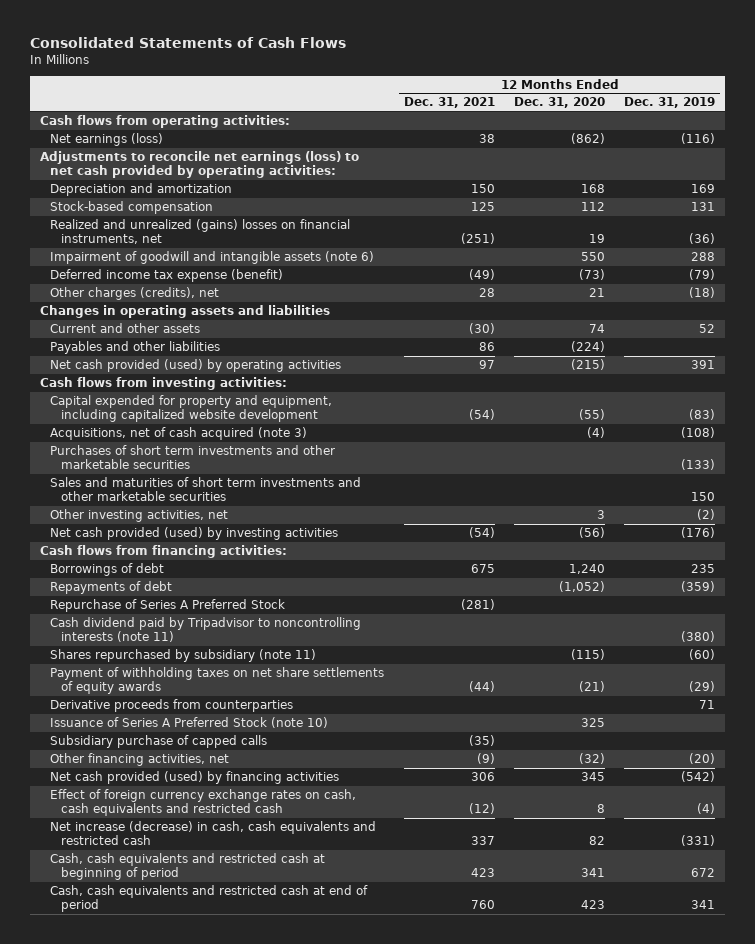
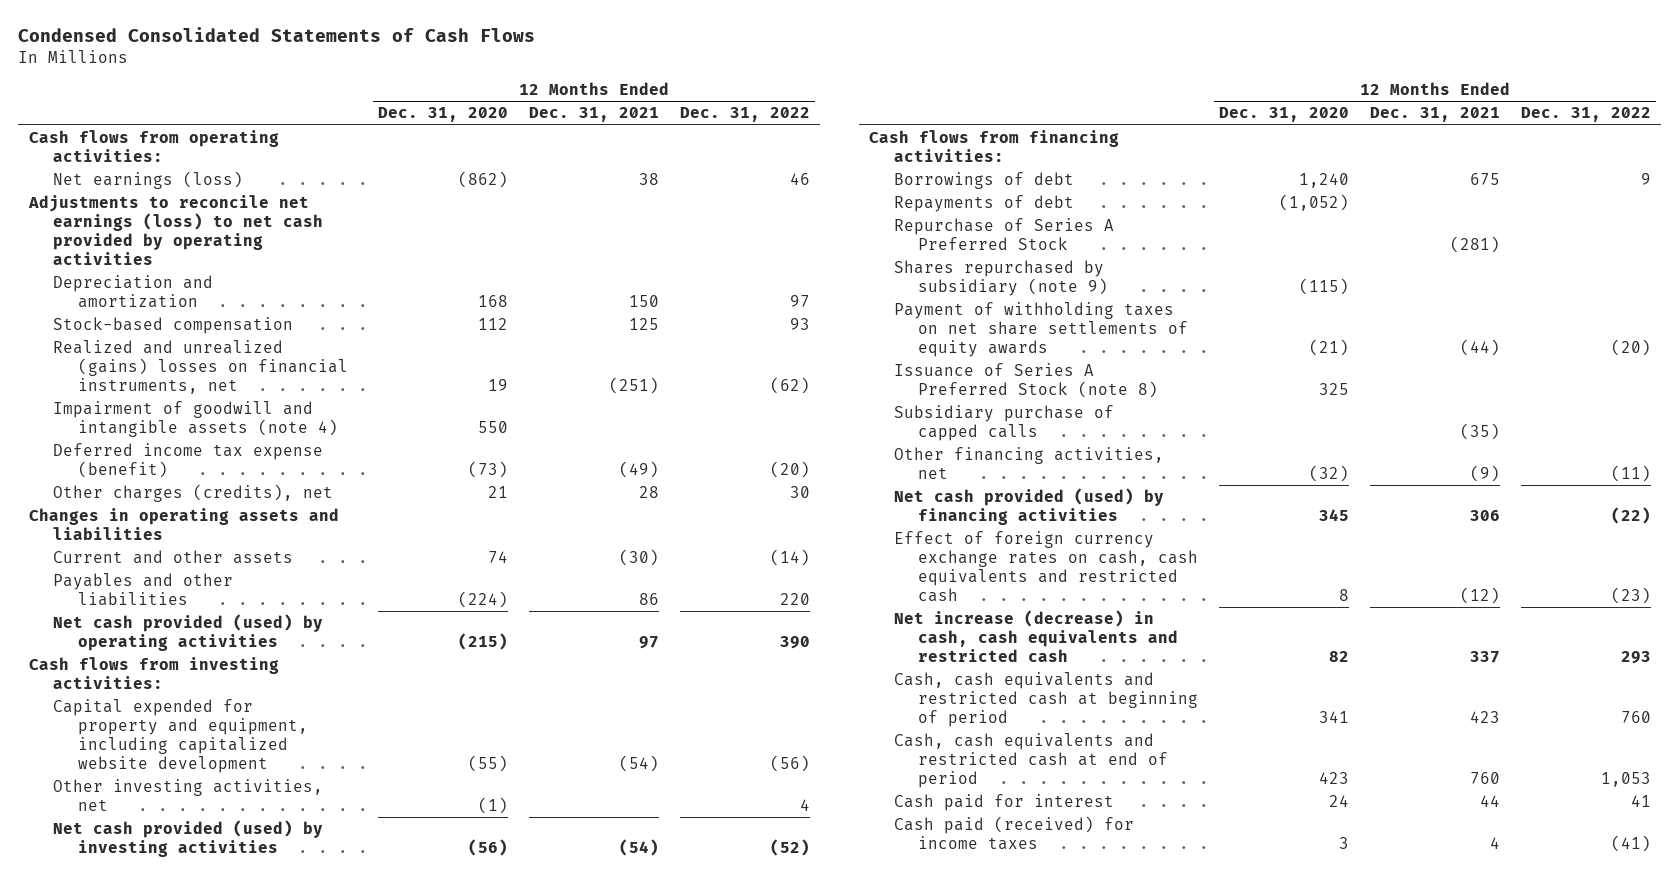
[30,37,347,49] Consolidated Statements of Cash Flows -> [18,27,536,43] Condensed Consolidated Statements of Cash Flows
[624,97,716,109] Dec. 31, 2019 -> none
none -> [680,107,811,123] Dec. 31, 2022
[40,151,360,179] Adjustments to reconcile net earnings (loss) to net cash provided by operating activities: -> [27,194,324,265] Adjustments to reconcile net earnings (loss) to net cash provided by operating activities
[50,251,375,265] Impairment of goodwill and intangible assets (note 6) -> [53,400,338,437] Impairment of goodwill and intangible assets (note 4)
[50,427,308,441] Acquisitions, net of cash acquired (note 3) -> none
[50,445,336,470] Purchases of short term investments and other marketable securities -> none
[50,477,362,502] Sales and maturities of short term investments and other marketable securities -> none
[597,510,606,520] 3 -> [478,796,509,814] (1)
[50,617,362,643] Cash dividend paid by Tripadvisor to noncontrolling interests (note 11) -> none
[50,649,317,663] Shares repurchased by subsidiary (note 11) -> [893,259,1109,296] Shares repurchased by subsidiary (note 9)
[50,699,294,713] Derivative proceeds from counterparties -> none
[50,717,329,729] Issuance of Series A Preferred Stock (note 10) -> [893,362,1159,398] Issuance of Series A Preferred Stock (note 8)
none -> [893,793,1114,811] Cash paid for interest
none -> [893,815,1134,850] Cash paid (received) for income taxes

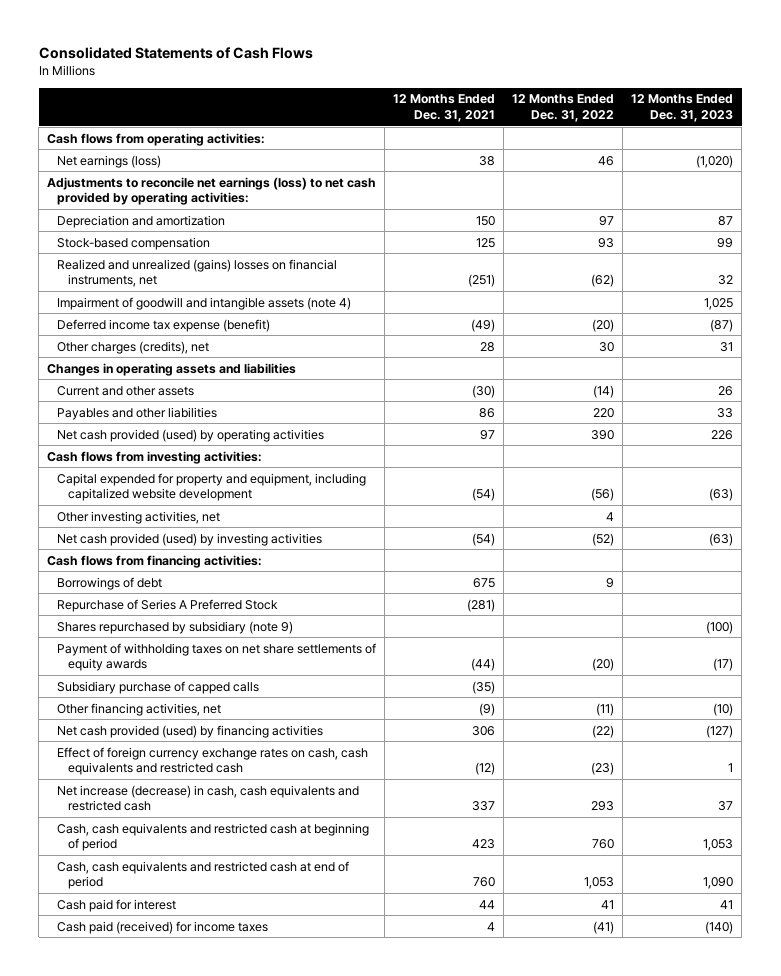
[18,27,536,43] Condensed Consolidated Statements of Cash Flows -> [38,47,313,60] Consolidated Statements of Cash Flows
[378,107,509,123] Dec. 31, 2020 -> none
none -> [631,94,734,123] 12 Months Ended Dec. 31, 2023
[27,194,324,265] Adjustments to reconcile net earnings (loss) to net cash provided by operating activities -> [47,176,377,206] Adjustments to reconcile net earnings (loss) to net cash provided by operating activities:
[893,194,1074,212] Repayments of debt -> none
[893,362,1159,398] Issuance of Series A Preferred Stock (note 8) -> none

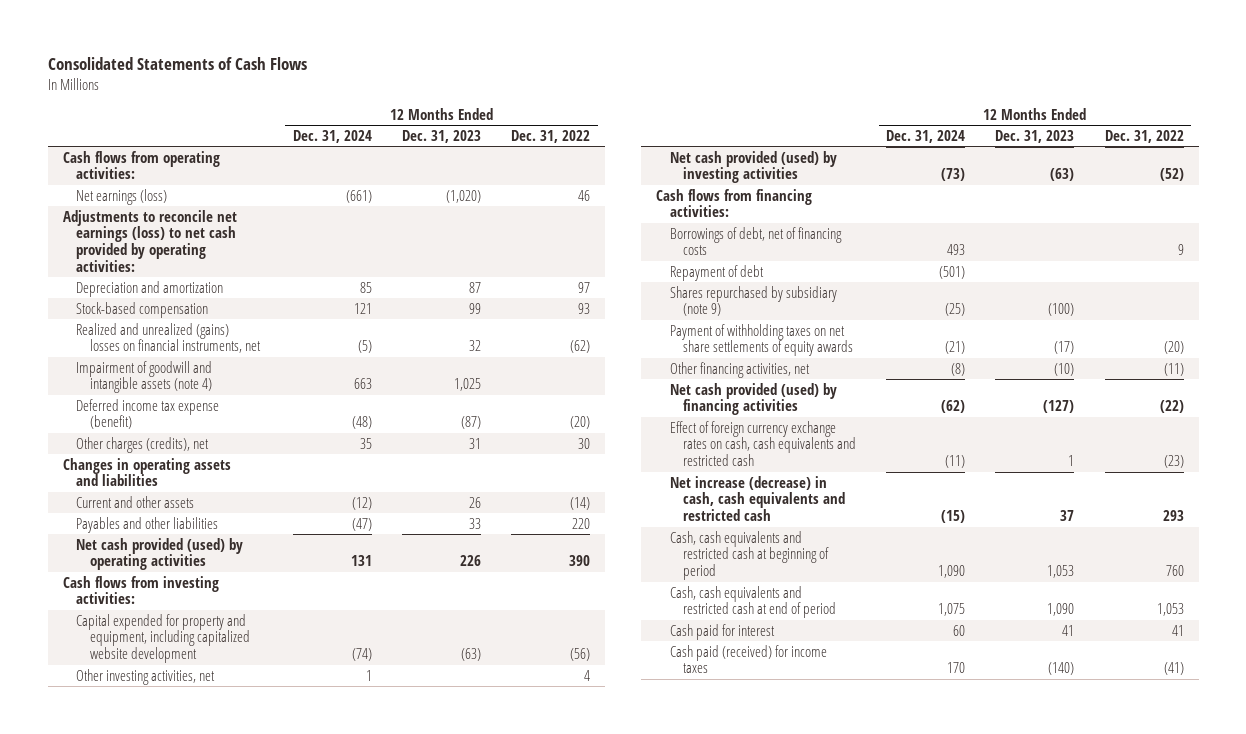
[393,94,496,123] 12 Months Ended Dec. 31, 2021 -> none
none -> [292,129,372,143] Dec. 31, 2024
[57,598,279,612] Repurchase of Series A Preferred Stock -> none
[57,576,163,590] Borrowings of debt -> [669,226,842,256] Borrowings of debt, net of financing costs
none -> [669,264,764,281] Repayment of debt
[57,680,260,694] Subsidiary purchase of capped calls -> none

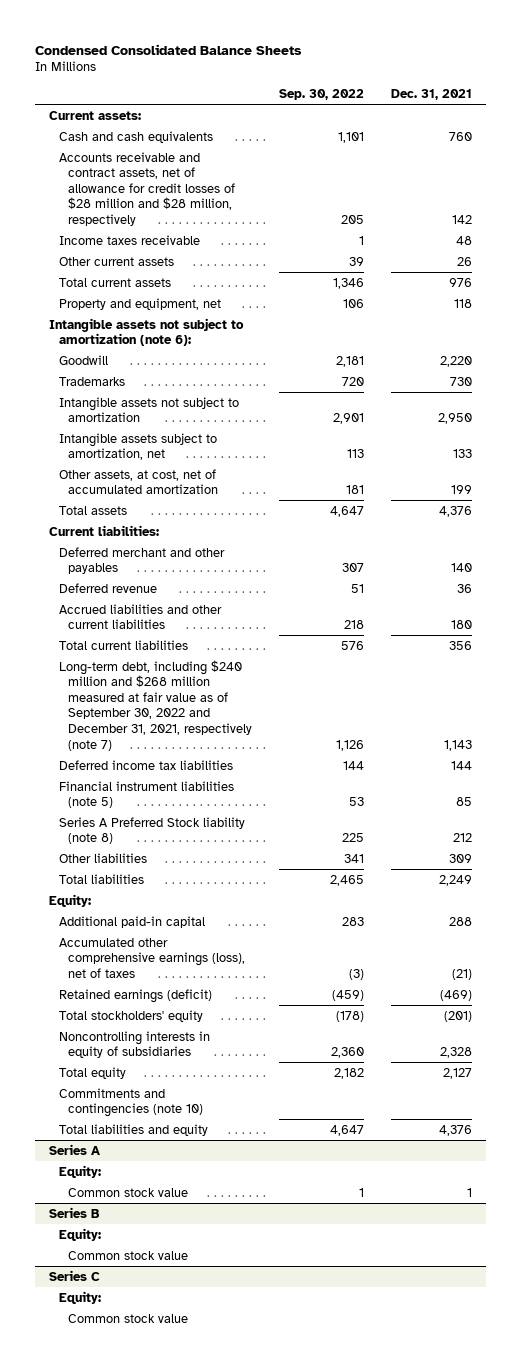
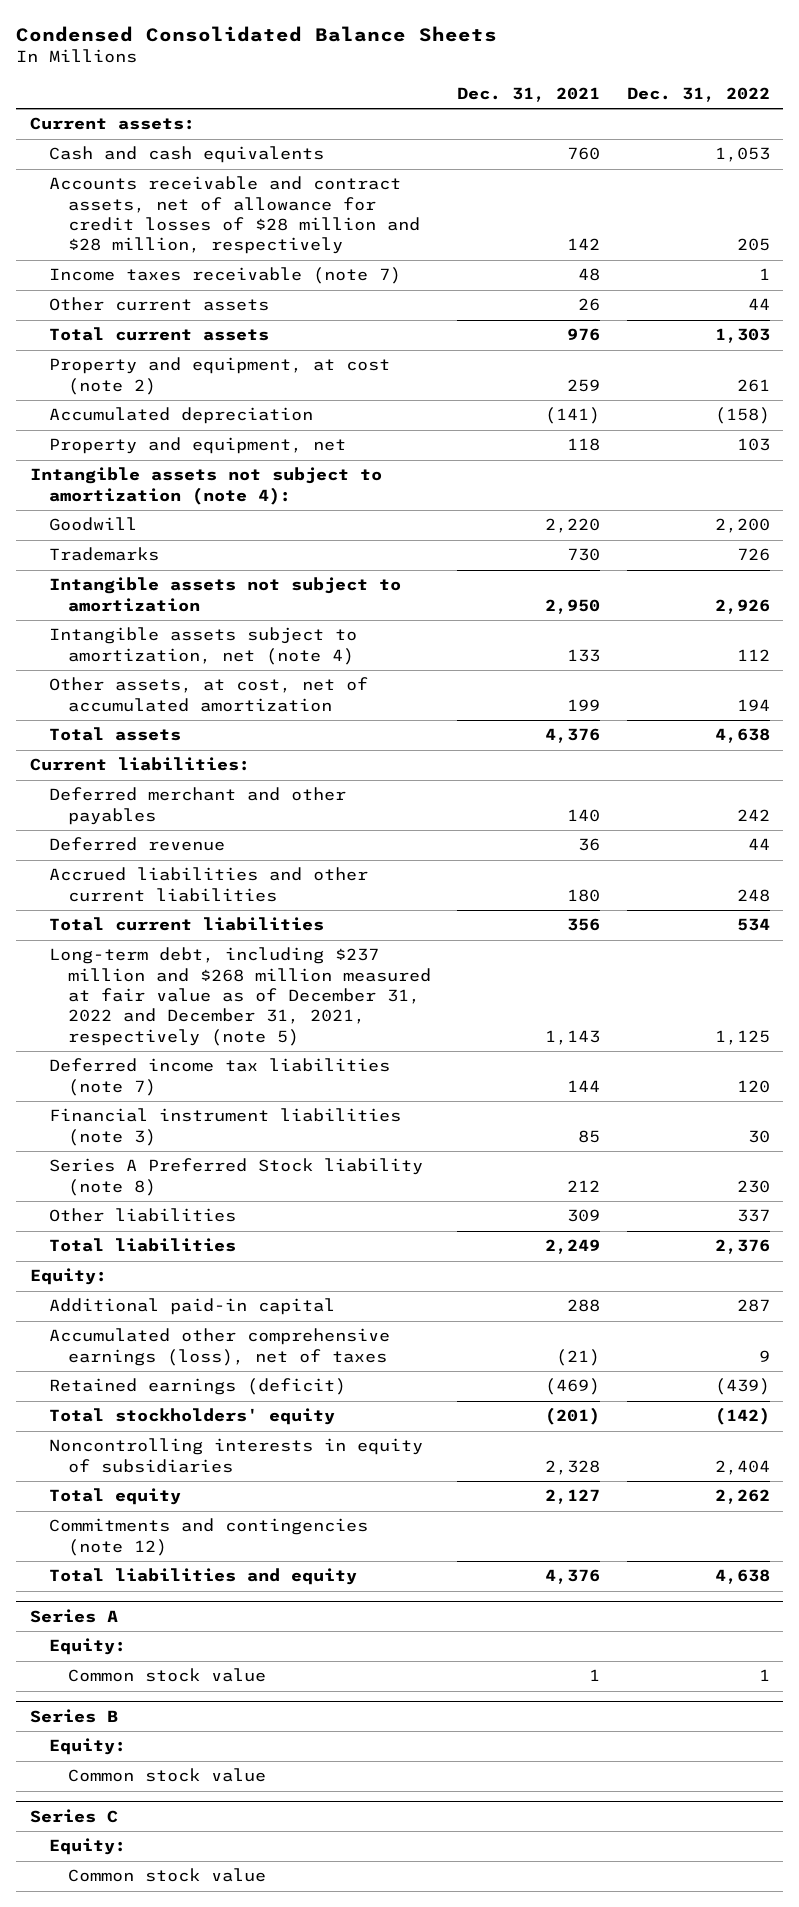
[279,88,365,100] Sep. 30, 2022 -> none
none -> [626,86,770,102] Dec. 31, 2022
[58,234,200,245] Income taxes receivable -> [48,267,401,285] Income taxes receivable (note 7)
none -> [48,357,390,395] Property and equipment, at cost (note 2)
none -> [48,407,313,425] Accumulated depreciation
[48,317,244,347] Intangible assets not subject to amortization (note 6): -> [29,467,382,505] Intangible assets not subject to amortization (note 4):
[58,432,217,461] Intangible assets subject to amortization, net -> [48,627,357,665] Intangible assets subject to amortization, net (note 4)
[58,659,253,751] Long-term debt, including $240 million and $268 million measured at fair value as of September 30, 2022 and December 31, 2021, respectively (note 7) -> [48,947,432,1046] Long-term debt, including $237 million and $268 million measured at fair value as of December 31, 2022 and December 31, 2021, respectively (note 5)
[58,759,233,770] Deferred income tax liabilities -> [48,1058,390,1096] Deferred income tax liabilities (note 7)
[58,780,234,809] Financial instrument liabilities (note 5) -> [48,1108,401,1146] Financial instrument liabilities (note 3)
[58,1087,204,1118] Commitments and contingencies (note 10) -> [48,1518,368,1556] Commitments and contingencies (note 12)

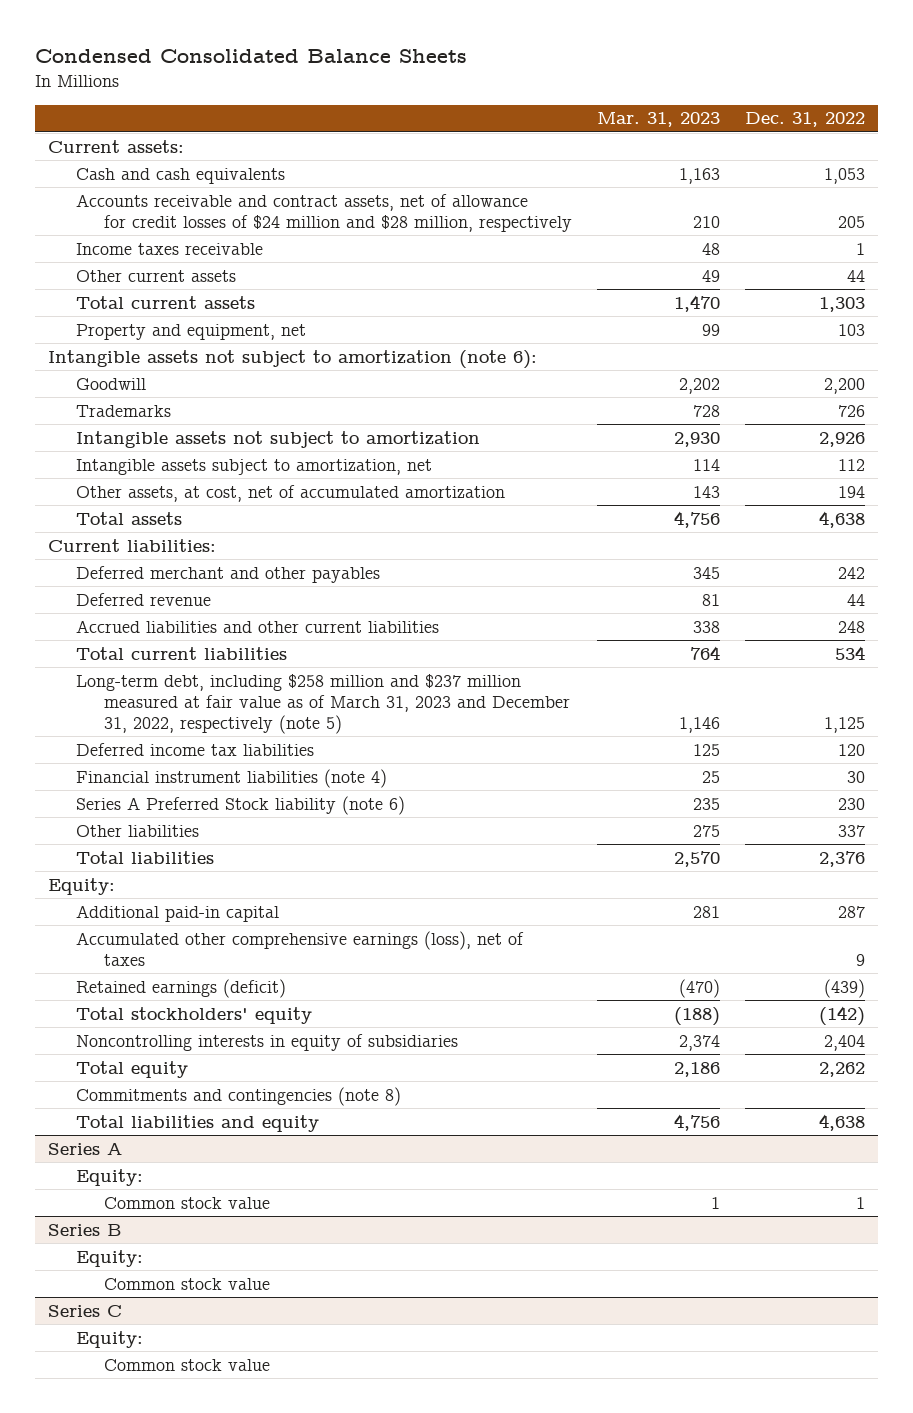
[457,86,601,102] Dec. 31, 2021 -> none
none -> [596,112,720,128] Mar. 31, 2023
[48,176,421,255] Accounts receivable and contract assets, net of allowance for credit losses of $28 million and $28 million, respectively -> [75,193,572,232] Accounts receivable and contract assets, net of allowance for credit losses of $24 million and $28 million, respectively
[48,267,401,285] Income taxes receivable (note 7) -> [75,242,263,255] Income taxes receivable
[48,357,390,395] Property and equipment, at cost (note 2) -> none
[48,407,313,425] Accumulated depreciation -> none
[29,467,382,505] Intangible assets not subject to amortization (note 4): -> [48,349,538,369] Intangible assets not subject to amortization (note 6):
[48,627,357,665] Intangible assets subject to amortization, net (note 4) -> [75,458,432,475] Intangible assets subject to amortization, net
[48,947,432,1046] Long-term debt, including $237 million and $268 million measured at fair value as of December 31, 2022 and December 31, 2021, respectively (note 5) -> [75,673,570,734] Long-term debt, including $258 million and $237 million measured at fair value as of March 31, 2023 and December 31, 2022, respectively (note 5)
[48,1058,390,1096] Deferred income tax liabilities (note 7) -> [75,742,314,756] Deferred income tax liabilities
[48,1108,401,1146] Financial instrument liabilities (note 3) -> [75,768,387,788] Financial instrument liabilities (note 4)
[48,1158,423,1196] Series A Preferred Stock liability (note 8) -> [75,795,405,815] Series A Preferred Stock liability (note 6)
[48,1518,368,1556] Commitments and contingencies (note 12) -> [75,1086,401,1106] Commitments and contingencies (note 8)

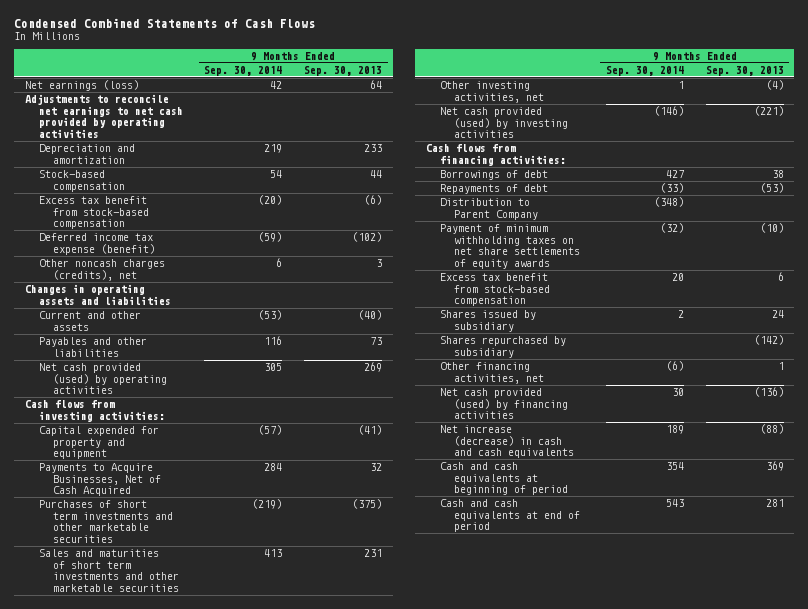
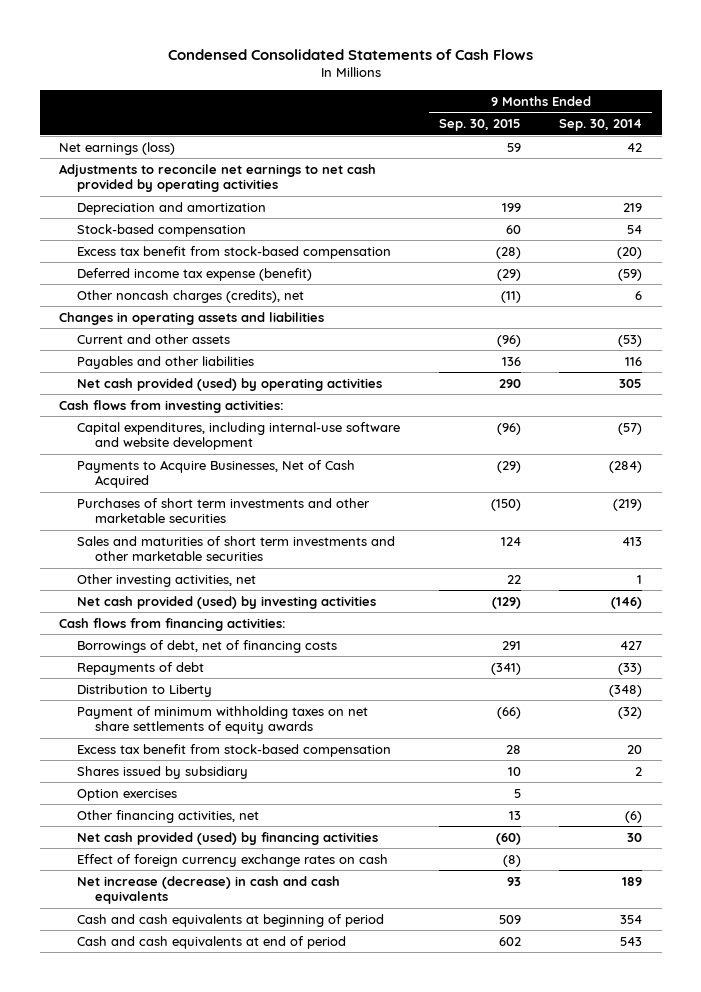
[14,17,316,28] Condensed Combined Statements of Cash Flows -> [167,48,533,60] Condensed Consolidated Statements of Cash Flows
[304,65,383,76] Sep. 30, 2013 -> none
none -> [438,119,521,132] Sep. 30, 2015
[38,426,159,460] Capital expended for property and equipment -> [77,421,401,451] Capital expenditures, including internal-use software and website development
[264,463,283,472] 284 -> [609,460,643,473] (284)
[439,170,548,181] Borrowings of debt -> [77,639,338,653] Borrowings of debt, net of financing costs
[439,198,538,220] Distribution to Parent Company -> [77,683,213,697] Distribution to Liberty
[439,336,566,358] Shares repurchased by subsidiary -> none
none -> [77,788,178,801] Option exercises
none -> [77,853,389,867] Effect of foreign currency exchange rates on cash

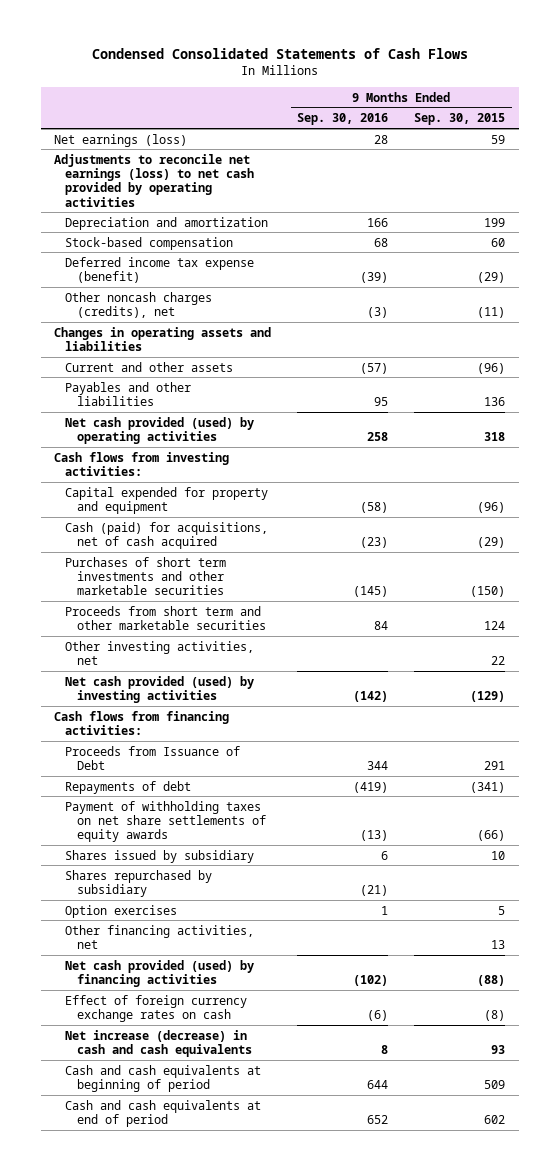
[559,119,643,132] Sep. 30, 2014 -> none
none -> [297,113,389,126] Sep. 30, 2016
[58,163,376,193] Adjustments to reconcile net earnings to net cash provided by operating activities -> [54,153,255,207] Adjustments to reconcile net earnings (loss) to net cash provided by operating activities
[77,245,392,259] Excess tax benefit from stock-based compensation -> none
[498,378,521,388] 290 -> [484,431,506,441] 318
[77,421,401,451] Capital expenditures, including internal-use software and website development -> [65,486,269,514] Capital expended for property and equipment
[77,459,356,489] Payments to Acquire Businesses, Net of Cash Acquired -> [65,521,269,549] Cash (paid) for acquisitions, net of cash acquired
[77,535,396,562] Sales and maturities of short term investments and other marketable securities -> [65,605,266,630] Proceeds from short term and other marketable securities
[77,639,338,653] Borrowings of debt, net of financing costs -> [65,745,241,770] Proceeds from Issuance of Debt
[77,683,213,697] Distribution to Liberty -> none
[77,743,392,757] Excess tax benefit from stock-based compensation -> none
[77,705,369,735] Payment of minimum withholding taxes on net share settlements of equity awards -> [65,800,266,843] Payment of withholding taxes on net share settlements of equity awards
none -> [65,869,213,897] Shares repurchased by subsidiary
[495,832,521,845] (60) -> [477,974,506,986] (88)

